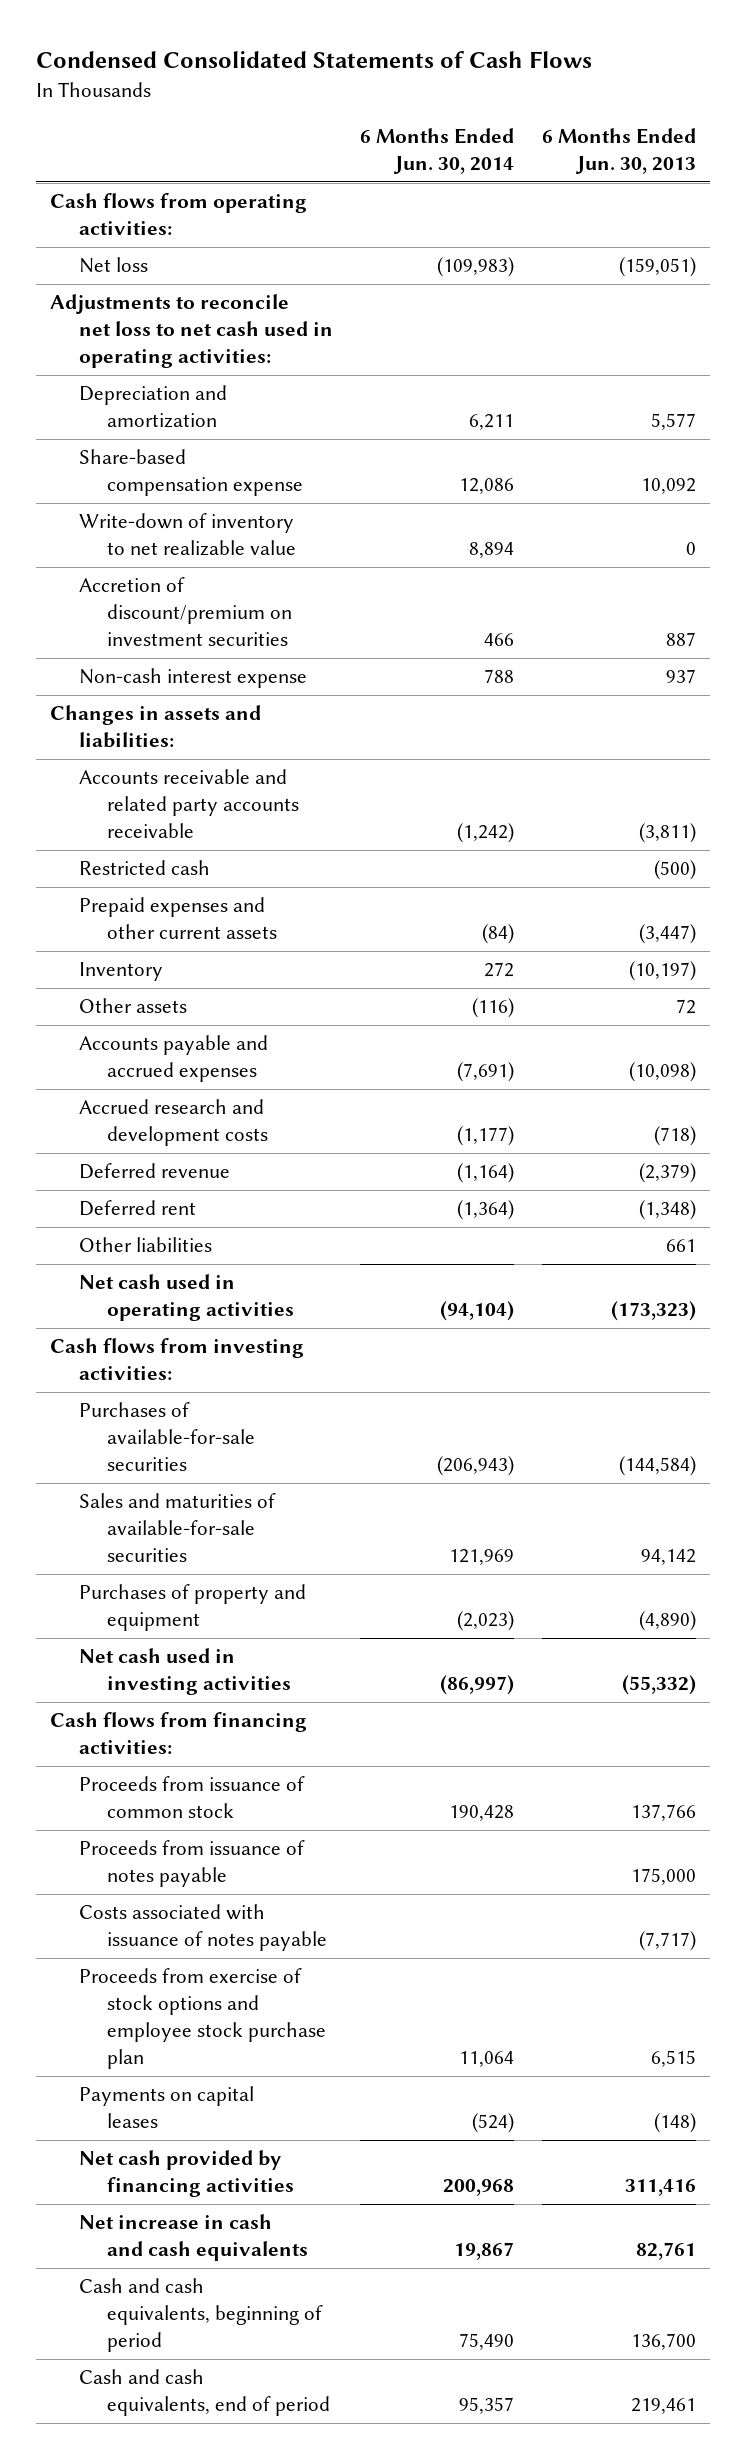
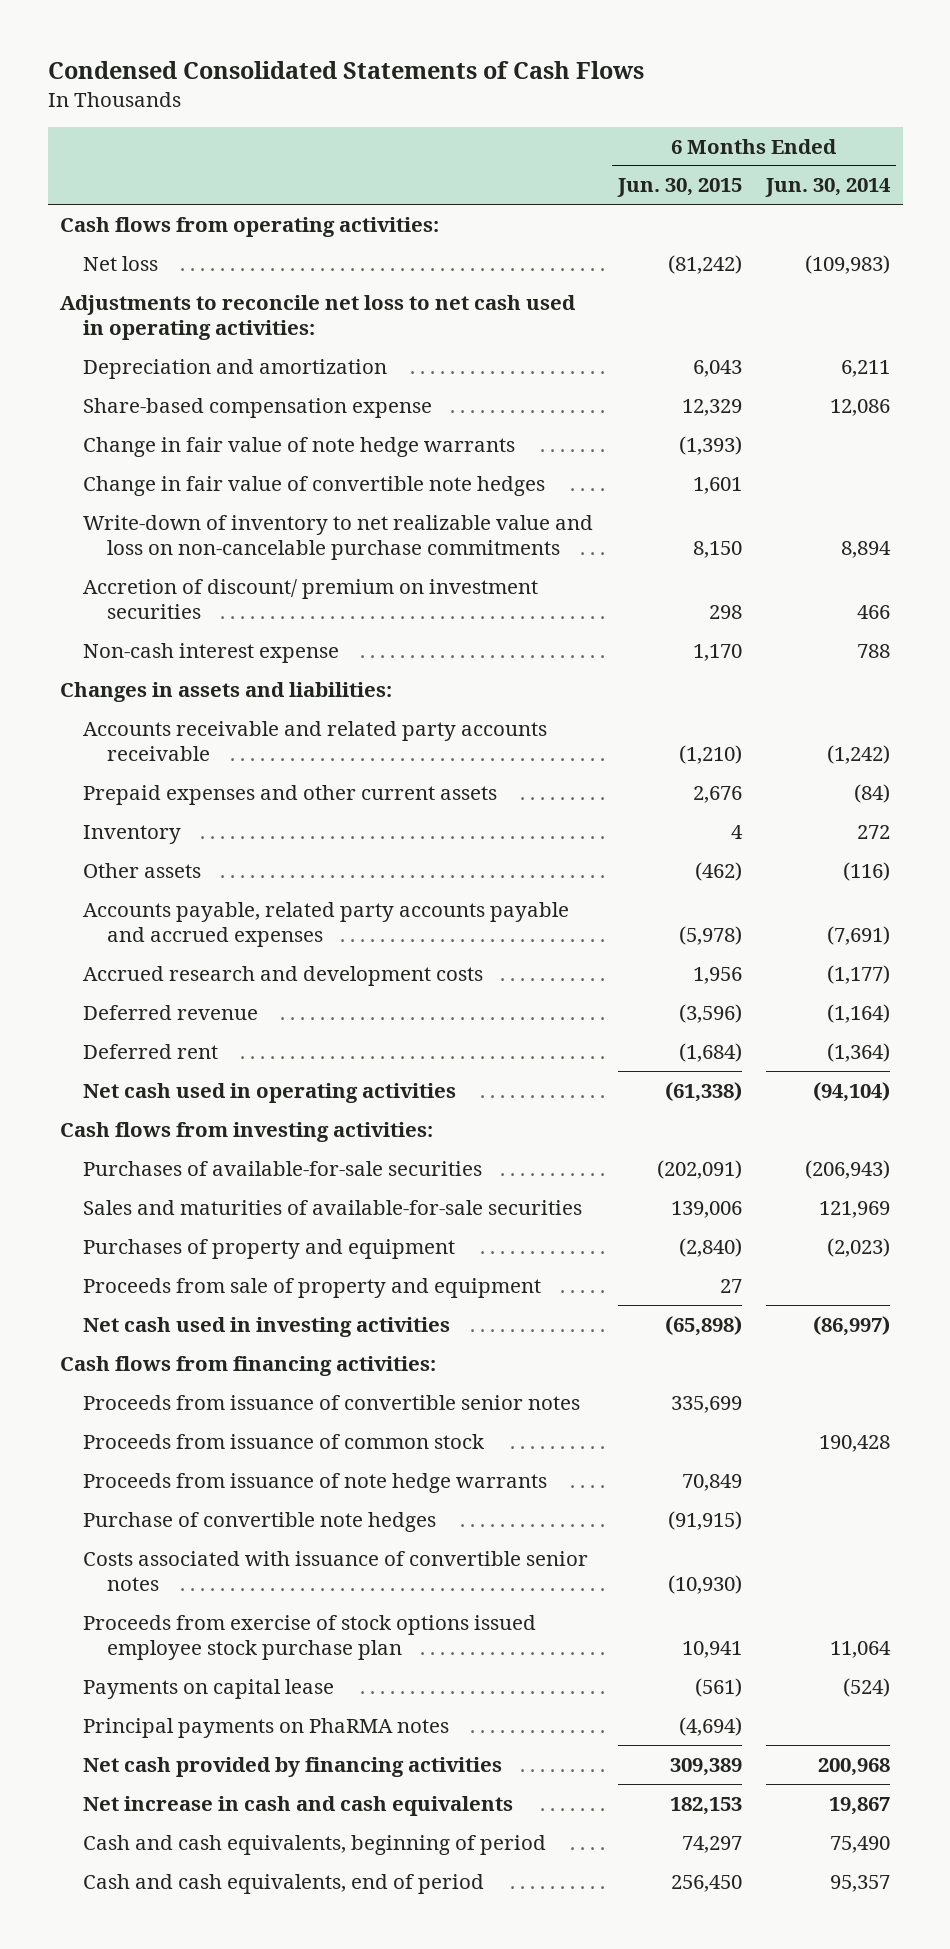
[542,127,697,174] 6 Months Ended Jun. 30, 2013 -> none
none -> [616,178,742,198] Jun. 30, 2015
none -> [83,436,516,457] Change in fair value of note hedge warrants
none -> [83,475,546,496] Change in fair value of convertible note hedges
[78,513,297,557] Write-down of inventory to net realizable value -> [83,514,594,561] Write-down of inventory to net realizable value and loss on non-cancelable purchase commitments
[78,577,293,647] Accretion of discount/premium on investment securities -> [83,578,539,620] Accretion of discount/ premium on investment securities
[78,860,210,876] Restricted cash -> none
[78,1035,268,1083] Accounts payable and accrued expenses -> [83,901,570,948] Accounts payable, related party accounts payable and accrued expenses
[78,1237,212,1253] Other liabilities -> none
none -> [83,1277,542,1298] Proceeds from sale of property and equipment
none -> [83,1394,581,1410] Proceeds from issuance of convertible senior notes
[78,1840,305,1888] Proceeds from issuance of notes payable -> none
none -> [83,1472,548,1493] Proceeds from issuance of note hedge warrants
none -> [83,1511,437,1532] Purchase of convertible note hedges
[78,1904,328,1952] Costs associated with issuance of notes payable -> [83,1550,589,1592] Costs associated with issuance of convertible senior notes
[78,1968,327,2070] Proceeds from exercise of stock options and employee stock purchase plan -> [83,1614,537,1661] Proceeds from exercise of stock options issued employee stock purchase plan
[78,2086,254,2129] Payments on capital leases -> [83,1678,335,1699] Payments on capital lease
none -> [83,1717,450,1738] Principal payments on PhaRMA notes

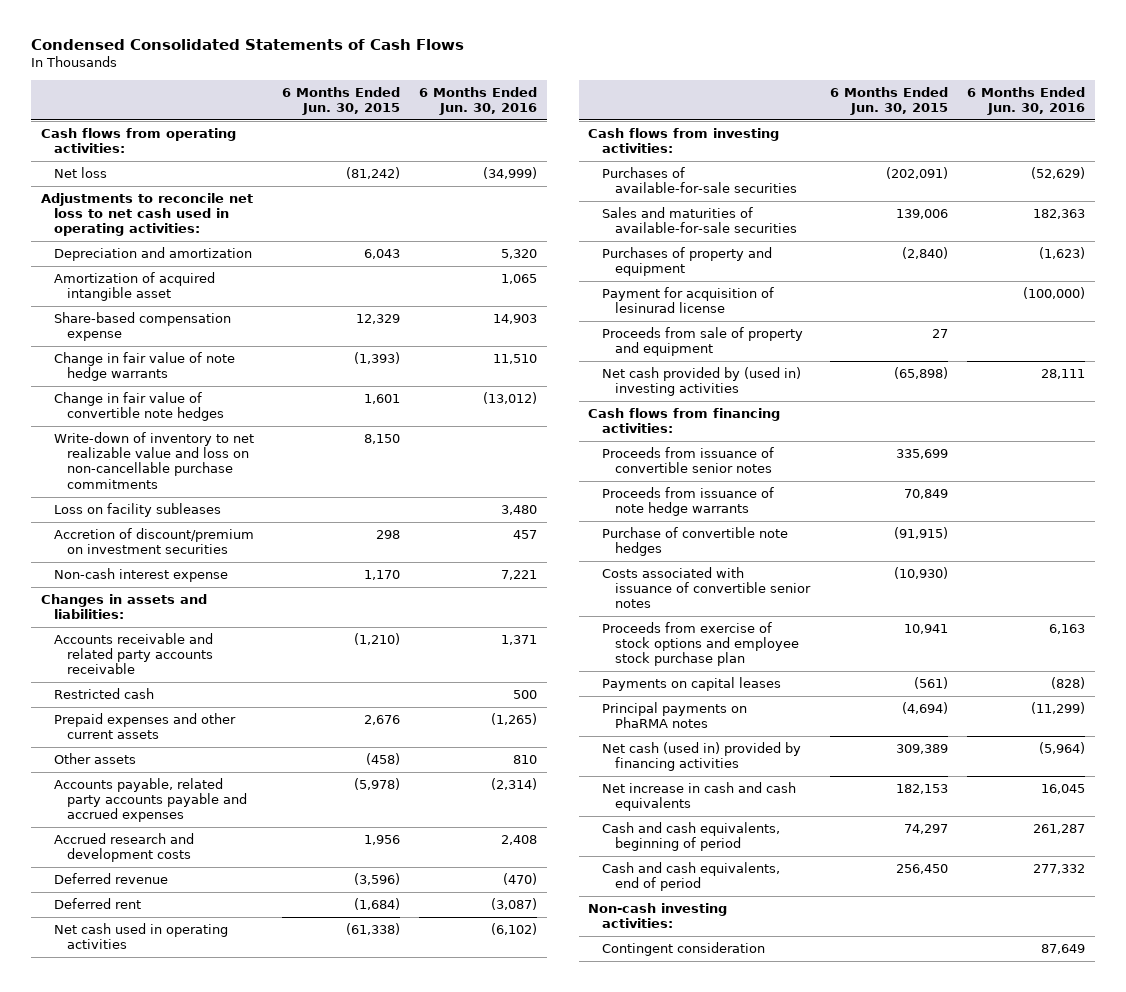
[765,178,892,198] Jun. 30, 2014 -> none
none -> [419,86,538,116] 6 Months Ended Jun. 30, 2016
none -> [53,271,215,302] Amortization of acquired intangible asset
[83,514,594,561] Write-down of inventory to net realizable value and loss on non-cancelable purchase commitments -> [53,431,254,489] Write-down of inventory to net realizable value and loss on non-cancellable purchase commitments
none -> [53,502,221,517] Loss on facility subleases
[83,578,539,620] Accretion of discount/ premium on investment securities -> [53,527,254,555] Accretion of discount/premium on investment securities
none -> [53,687,154,699] Restricted cash
[83,824,182,844] Inventory -> none
[694,861,742,881] (462) -> [365,752,400,765] (458)
none -> [601,286,774,314] Payment for acquisition of lesinurad license
[83,1316,451,1337] Net cash used in investing activities -> [601,366,801,397] Net cash provided by (used in) investing activities
[83,1433,486,1449] Proceeds from issuance of common stock -> none
[83,1614,537,1661] Proceeds from exercise of stock options issued employee stock purchase plan -> [601,621,800,667] Proceeds from exercise of stock options and employee stock purchase plan
[83,1678,335,1699] Payments on capital lease -> [601,676,781,691] Payments on capital leases
[83,1756,503,1777] Net cash provided by financing activities -> [601,741,801,772] Net cash (used in) provided by financing activities
none -> [588,902,728,929] Non-cash investing activities:
none -> [601,941,765,956] Contingent consideration

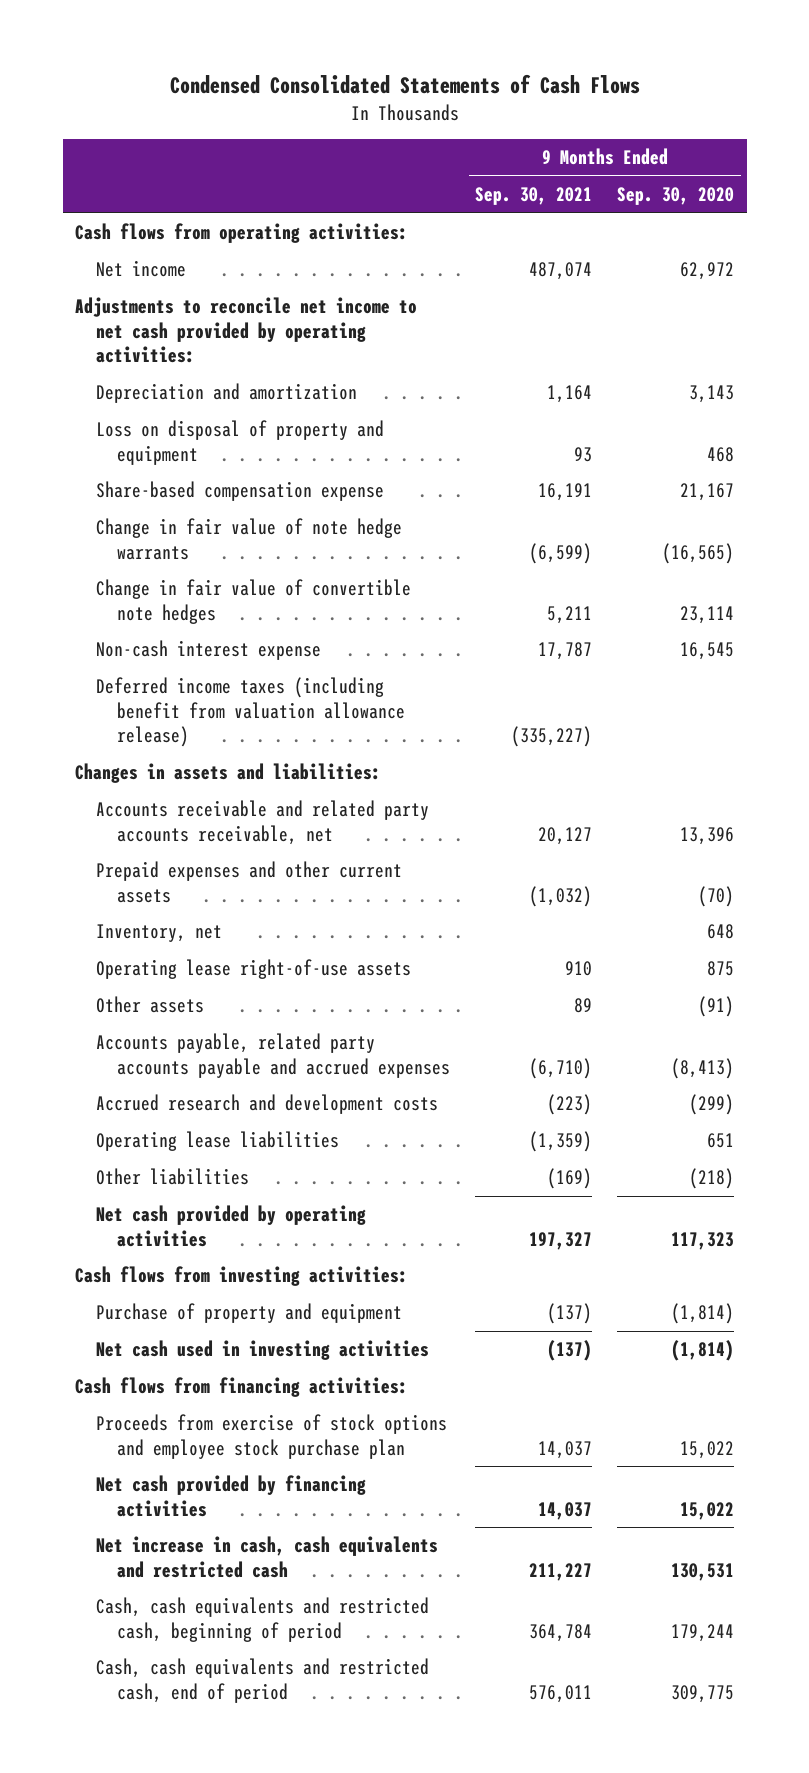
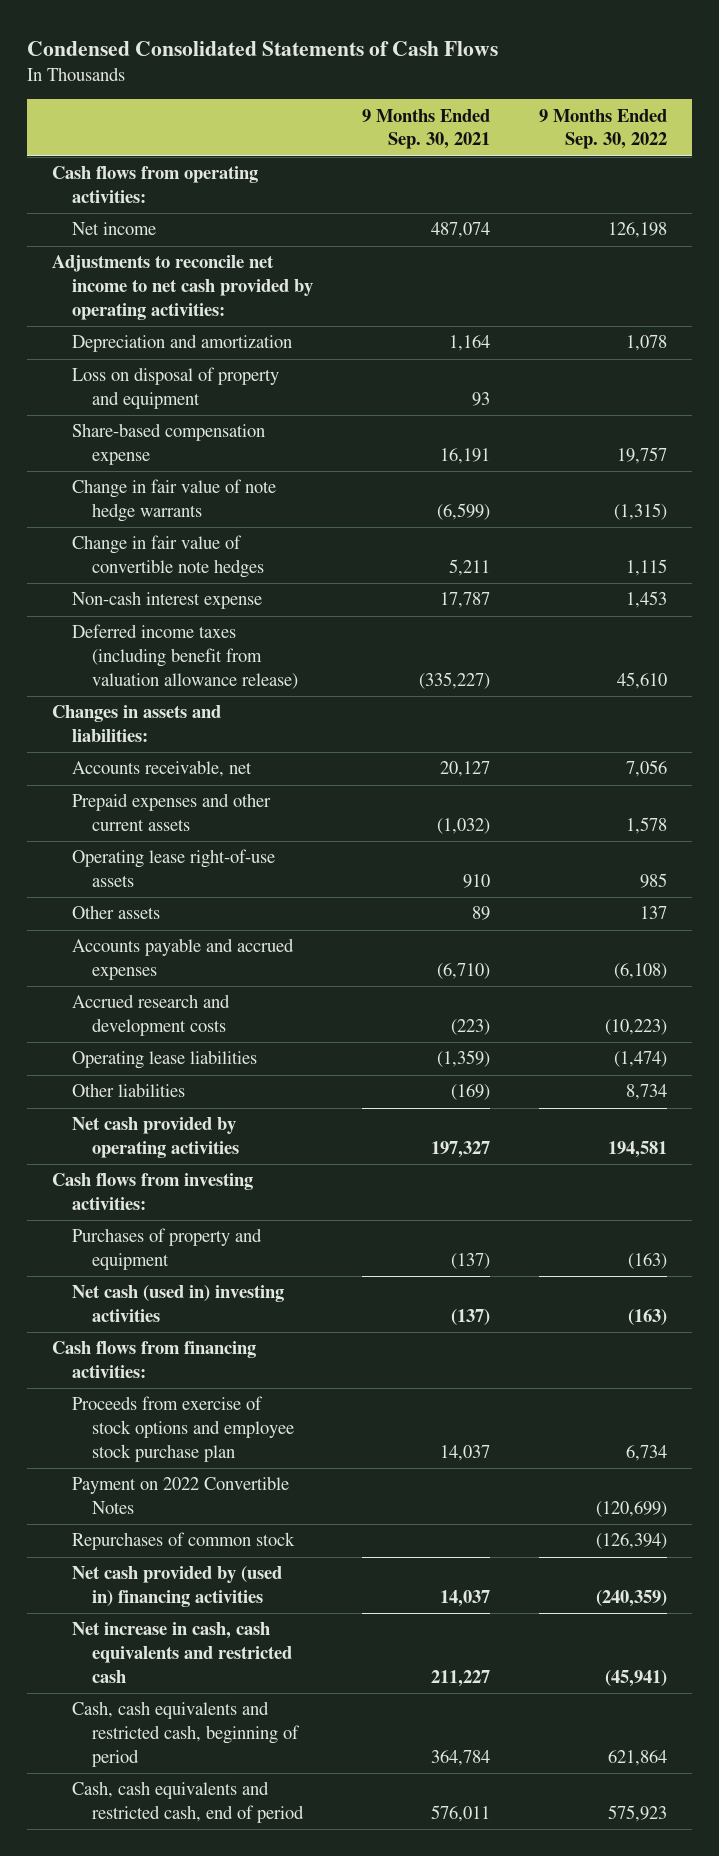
[617,187,735,206] Sep. 30, 2020 -> none
none -> [539,108,668,150] 9 Months Ended Sep. 30, 2022
[96,800,430,845] Accounts receivable and related party accounts receivable, net -> [71,760,252,778] Accounts receivable, net
[96,924,223,943] Inventory, net -> none
[96,1033,451,1078] Accounts payable, related party accounts payable and accrued expenses -> [71,938,294,981] Accounts payable and accrued expenses
[96,1303,403,1324] Purchase of property and equipment -> [71,1228,262,1271] Purchases of property and equipment
[96,1340,430,1361] Net cash used in investing activities -> [71,1285,284,1323] Net cash (used in) investing activities
none -> [71,1476,289,1515] Payment on 2022 Convertible Notes
none -> [71,1532,295,1551] Repurchases of common stock
[96,1475,367,1517] Net cash provided by financing activities -> [71,1566,282,1608] Net cash provided by (used in) financing activities

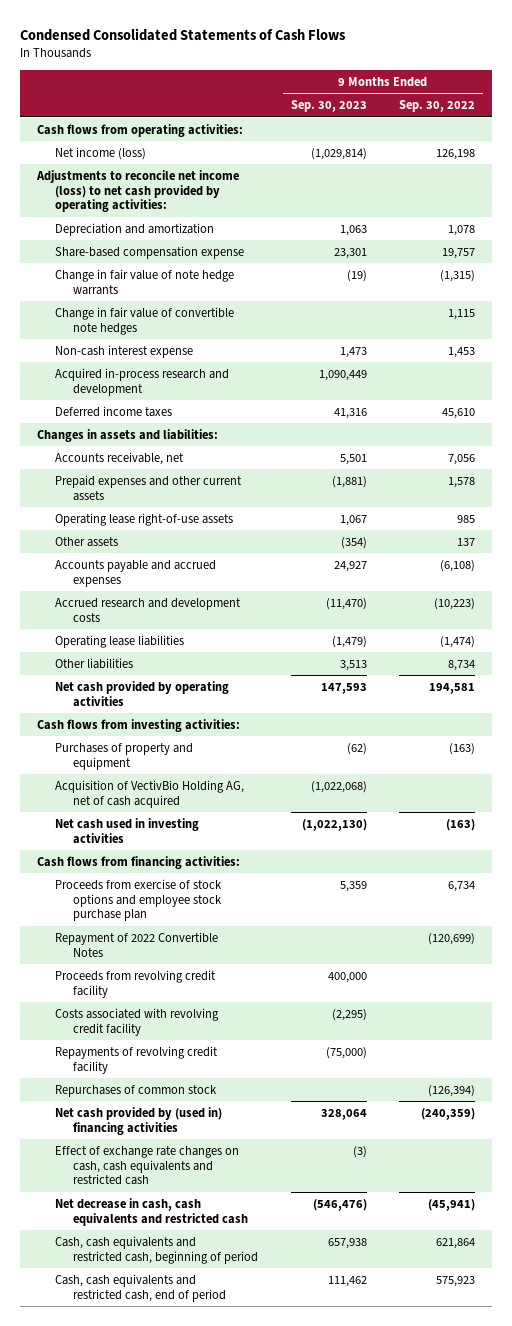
[362,108,491,150] 9 Months Ended Sep. 30, 2021 -> none
none -> [290,100,367,113] Sep. 30, 2023
[71,222,156,236] Net income -> [54,146,146,160] Net income (loss)
[51,255,313,320] Adjustments to reconcile net income to net cash provided by operating activities: -> [35,169,239,213] Adjustments to reconcile net income (loss) to net cash provided by operating activities:
[71,367,279,410] Loss on disposal of property and equipment -> none
none -> [54,367,229,396] Acquired in-process research and development
[71,624,299,689] Deferred income taxes (including benefit from valuation allowance release) -> [54,405,172,417] Deferred income taxes
none -> [54,779,244,808] Acquisition of VectivBio Holding AG, net of cash acquired
[71,1285,284,1323] Net cash (used in) investing activities -> [54,817,199,844] Net cash used in investing activities
[71,1476,289,1515] Payment on 2022 Convertible Notes -> [54,931,218,957] Repayment of 2022 Convertible Notes
none -> [54,969,216,998] Proceeds from revolving credit facility
none -> [54,1007,219,1036] Costs associated with revolving credit facility
none -> [54,1045,218,1074] Repayments of revolving credit facility
none -> [54,1145,239,1186] Effect of exchange rate changes on cash, cash equivalents and restricted cash
[71,1622,293,1683] Net increase in cash, cash equivalents and restricted cash -> [54,1197,249,1226] Net decrease in cash, cash equivalents and restricted cash

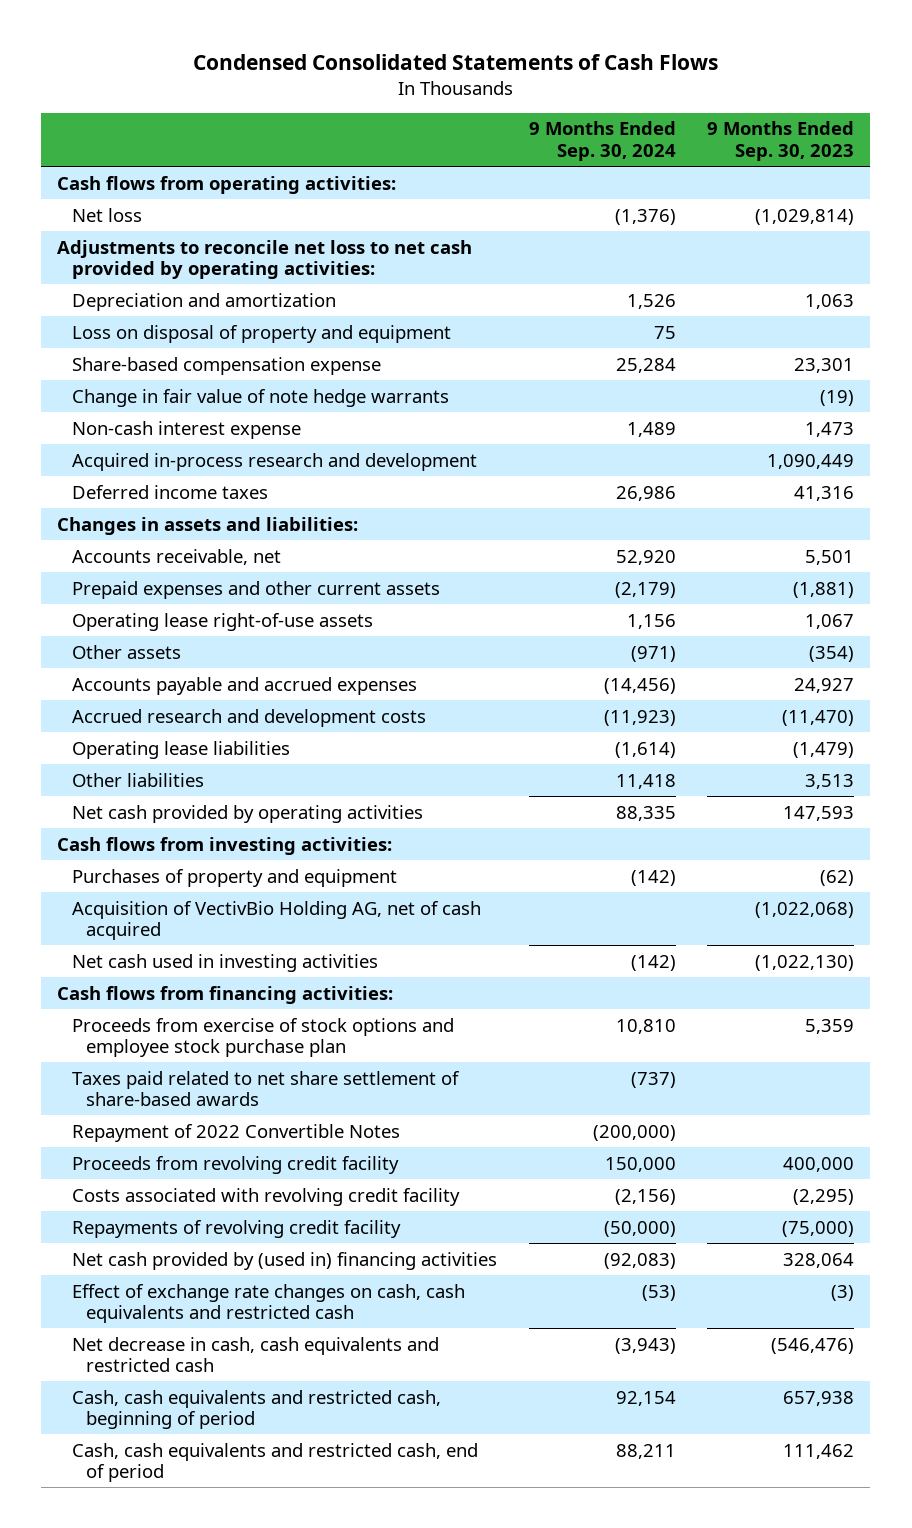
[399,100,476,113] Sep. 30, 2022 -> none
none -> [528,121,676,161] 9 Months Ended Sep. 30, 2024
[54,146,146,160] Net income (loss) -> [71,207,142,222] Net loss
[35,169,239,213] Adjustments to reconcile net income (loss) to net cash provided by operating activities: -> [57,239,473,280] Adjustments to reconcile net loss to net cash provided by operating activities:
none -> [71,324,451,343] Loss on disposal of property and equipment
[54,306,234,335] Change in fair value of convertible note hedges -> none
none -> [71,1070,460,1107] Taxes paid related to net share settlement of share-based awards
[54,1084,217,1097] Repurchases of common stock -> none

